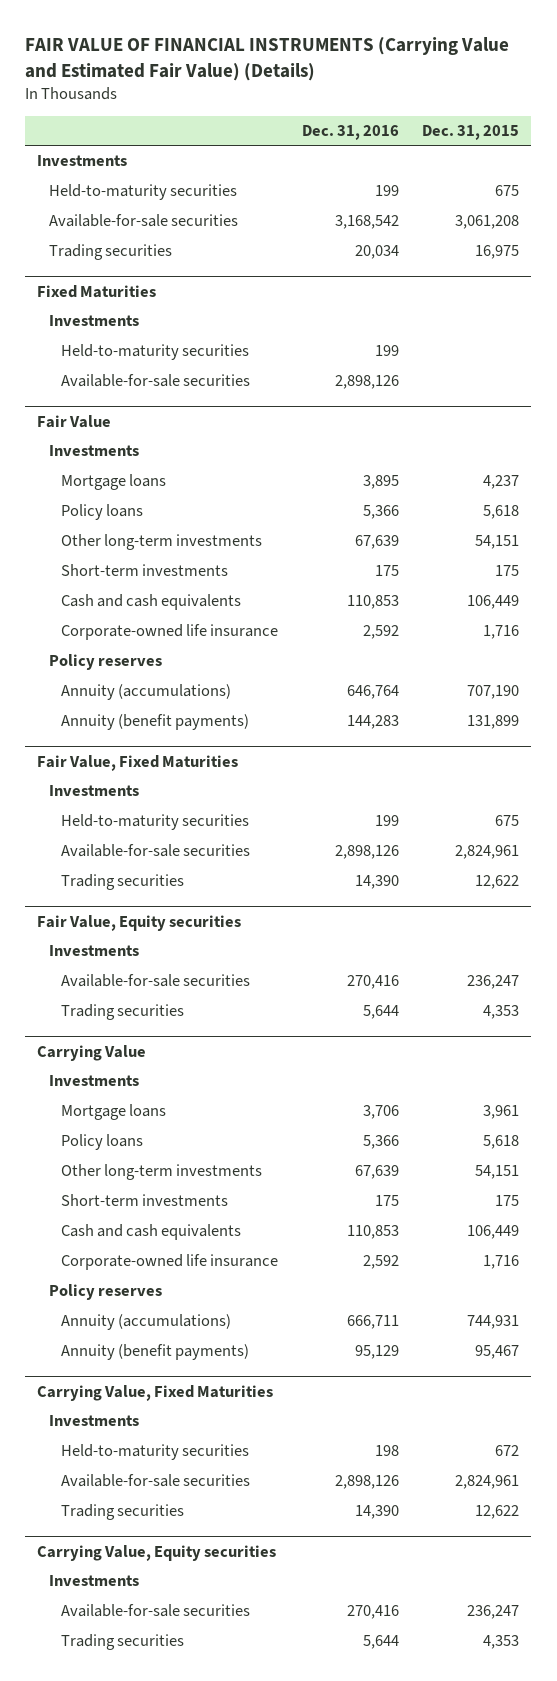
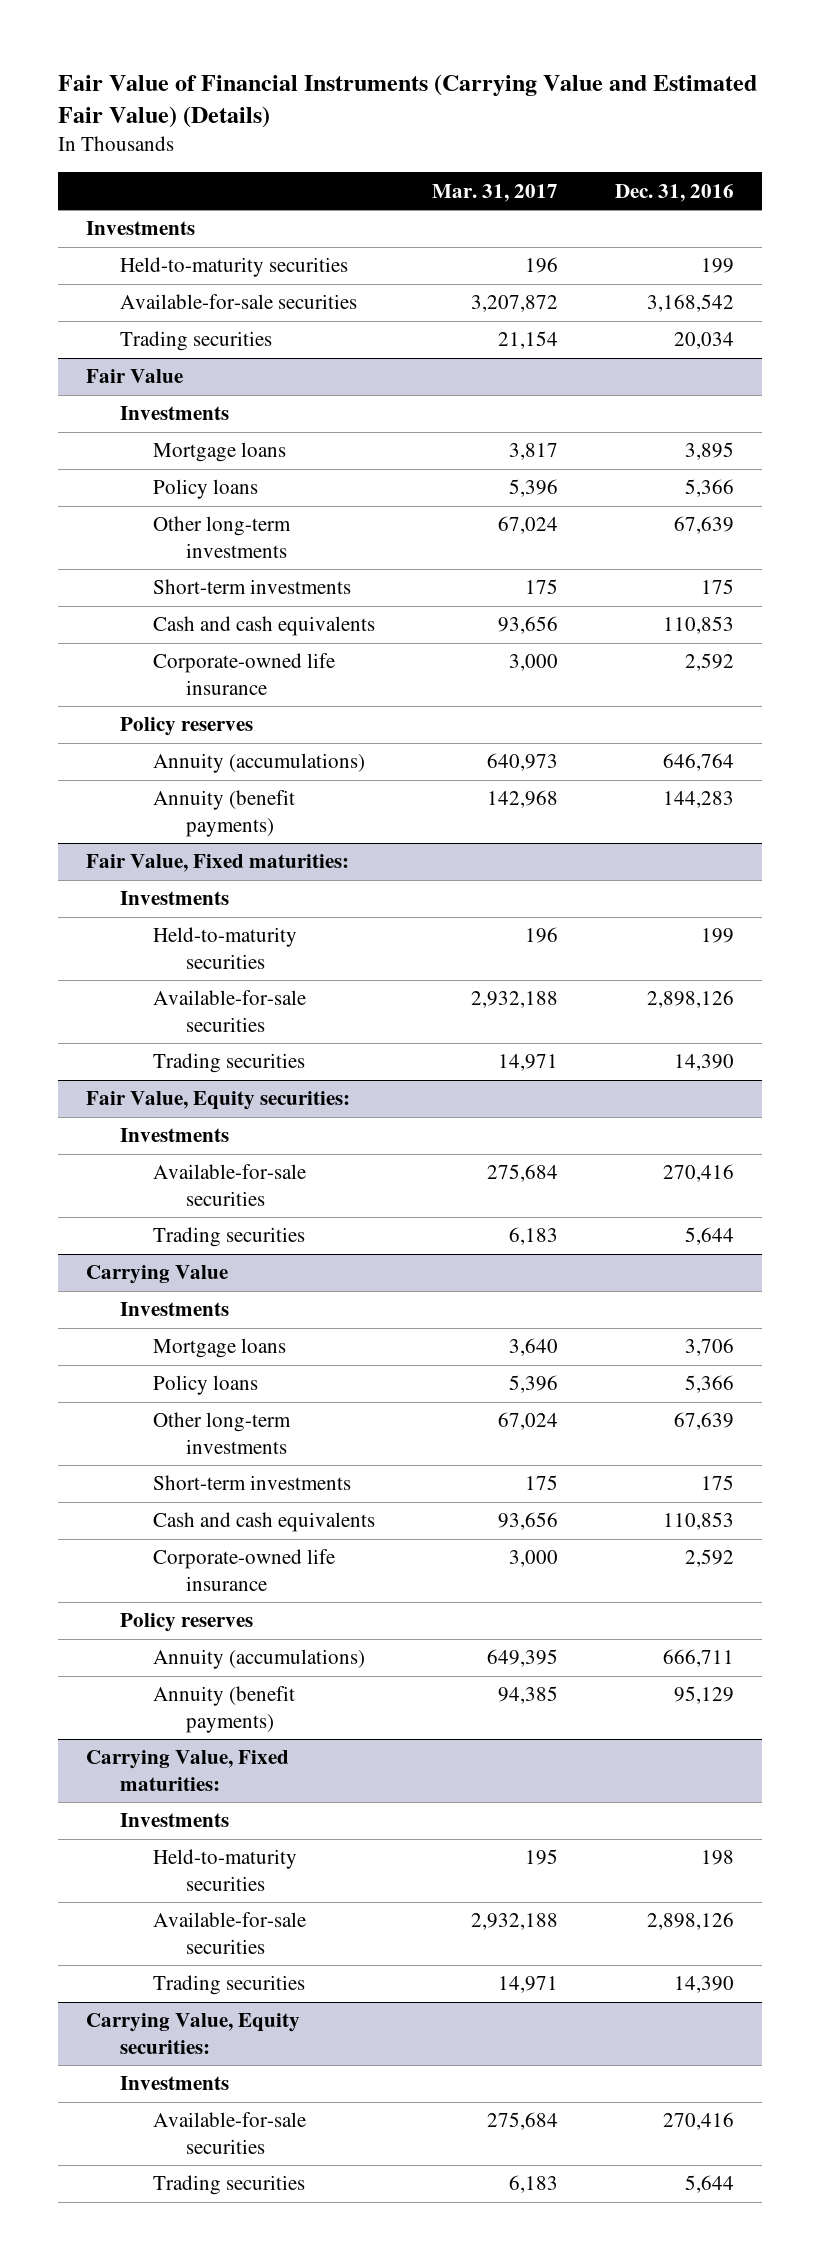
[25,37,510,81] FAIR VALUE OF FINANCIAL INSTRUMENTS (Carrying Value and Estimated Fair Value) (Details) -> [58,73,758,129] Fair Value of Financial Instruments (Carrying Value and Estimated Fair Value) (Details)
[422,125,520,141] Dec. 31, 2015 -> none
none -> [431,183,558,202] Mar. 31, 2017
[37,284,157,298] Fixed Maturities -> none
[49,315,140,327] Investments -> none
[61,344,250,361] Held-to-maturity securities -> none
[61,374,251,388] Available-for-sale securities -> none
[37,754,239,771] Fair Value, Fixed Maturities -> [86,854,350,873] Fair Value, Fixed maturities:
[37,914,242,931] Fair Value, Equity securities -> [86,1091,351,1111] Fair Value, Equity securities:
[37,1384,274,1401] Carrying Value, Fixed Maturities -> [86,1750,290,1791] Carrying Value, Fixed maturities:
[37,1544,277,1561] Carrying Value, Equity securities -> [86,2013,301,2054] Carrying Value, Equity securities:

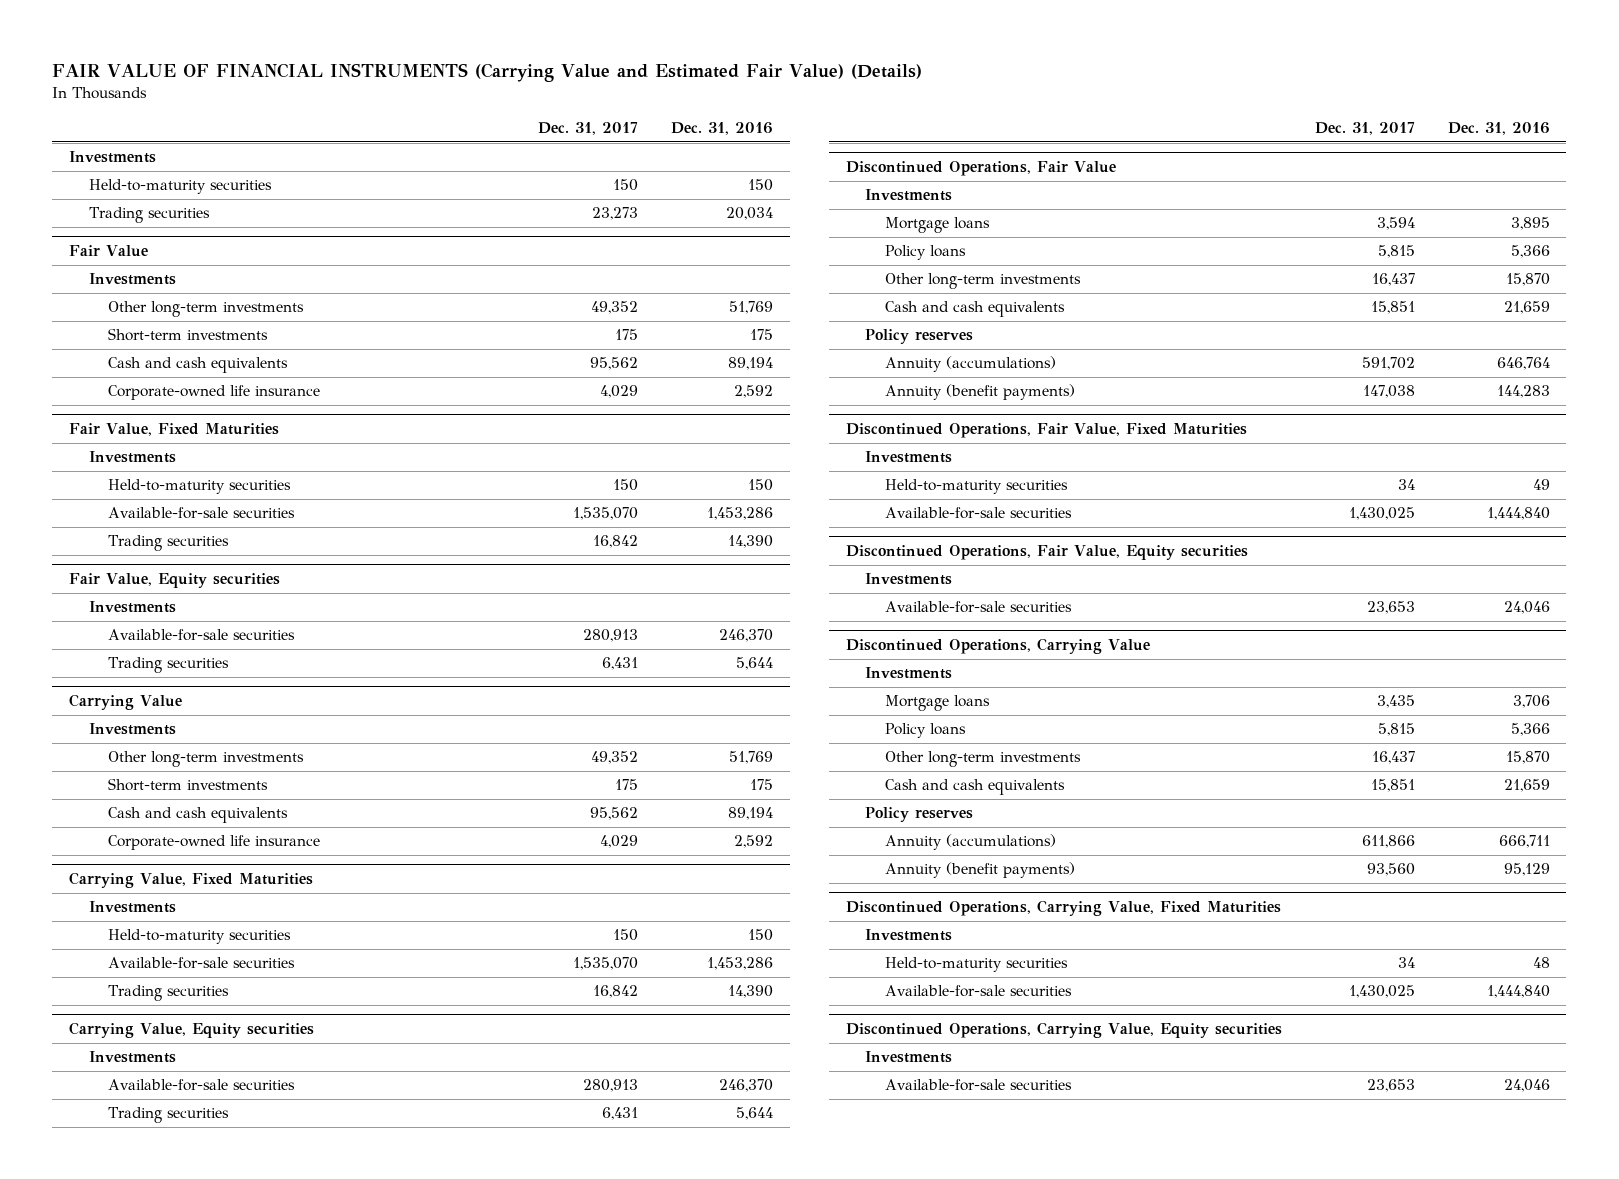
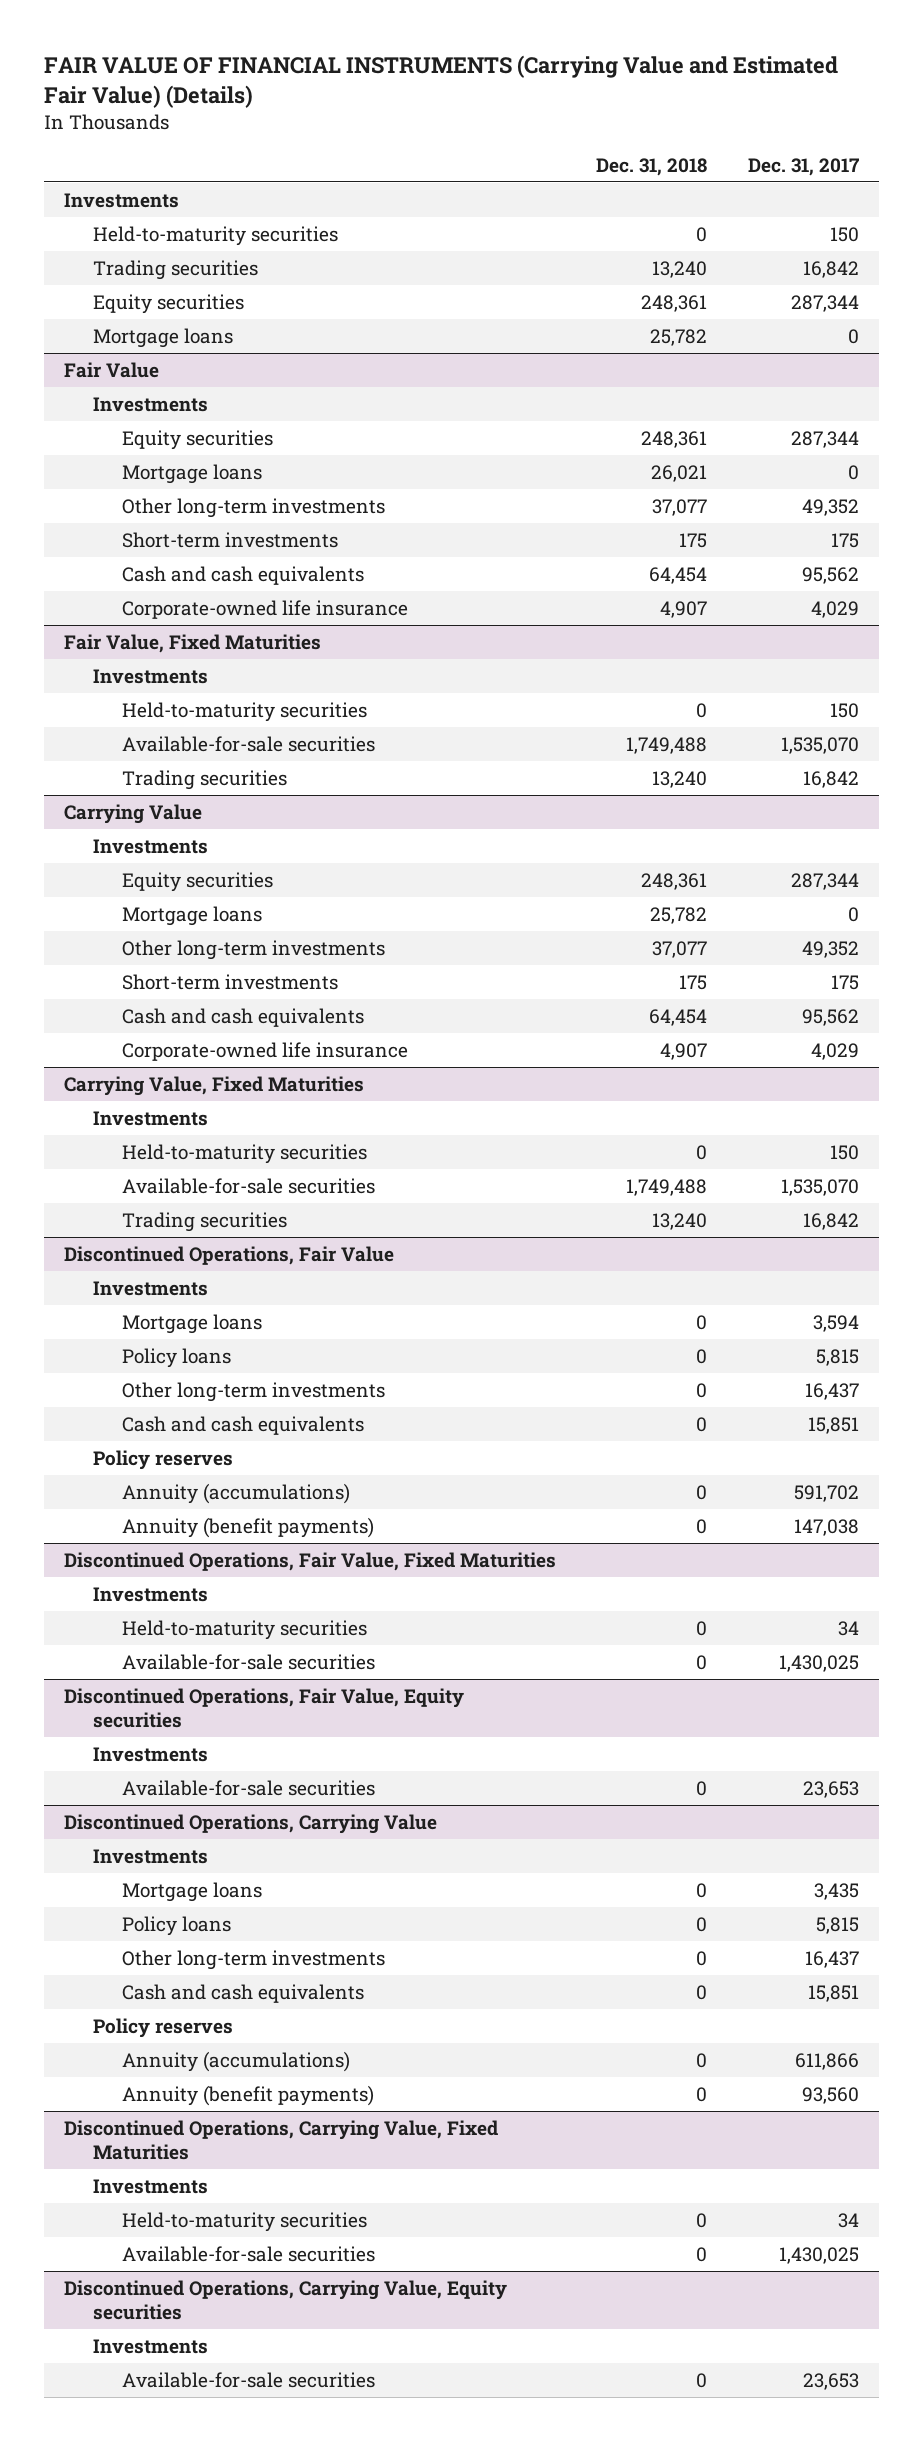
[671,122,774,136] Dec. 31, 2016 -> none
none -> [596,157,708,176] Dec. 31, 2018
[592,207,639,221] 23,273 -> [802,260,859,278] 16,842
none -> [92,293,244,314] Equity securities
none -> [92,327,233,348] Mortgage loans
none -> [121,429,273,450] Equity securities
none -> [121,463,262,484] Mortgage loans
[68,573,280,589] Fair Value, Equity securities -> none
[88,601,176,614] Investments -> none
[108,629,296,642] Available-for-sale securities -> none
[108,657,230,674] Trading securities -> none
none -> [121,871,273,892] Equity securities
none -> [121,905,262,926] Mortgage loans
[68,1022,314,1039] Carrying Value, Equity securities -> none
[88,1051,176,1064] Investments -> none
[108,1079,296,1092] Available-for-sale securities -> none
[108,1107,230,1124] Trading securities -> none

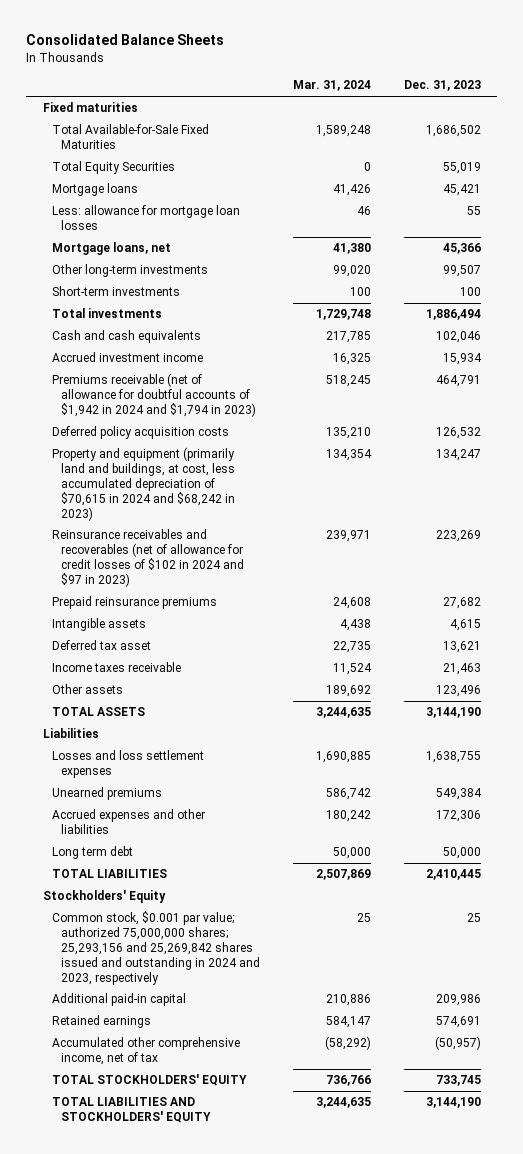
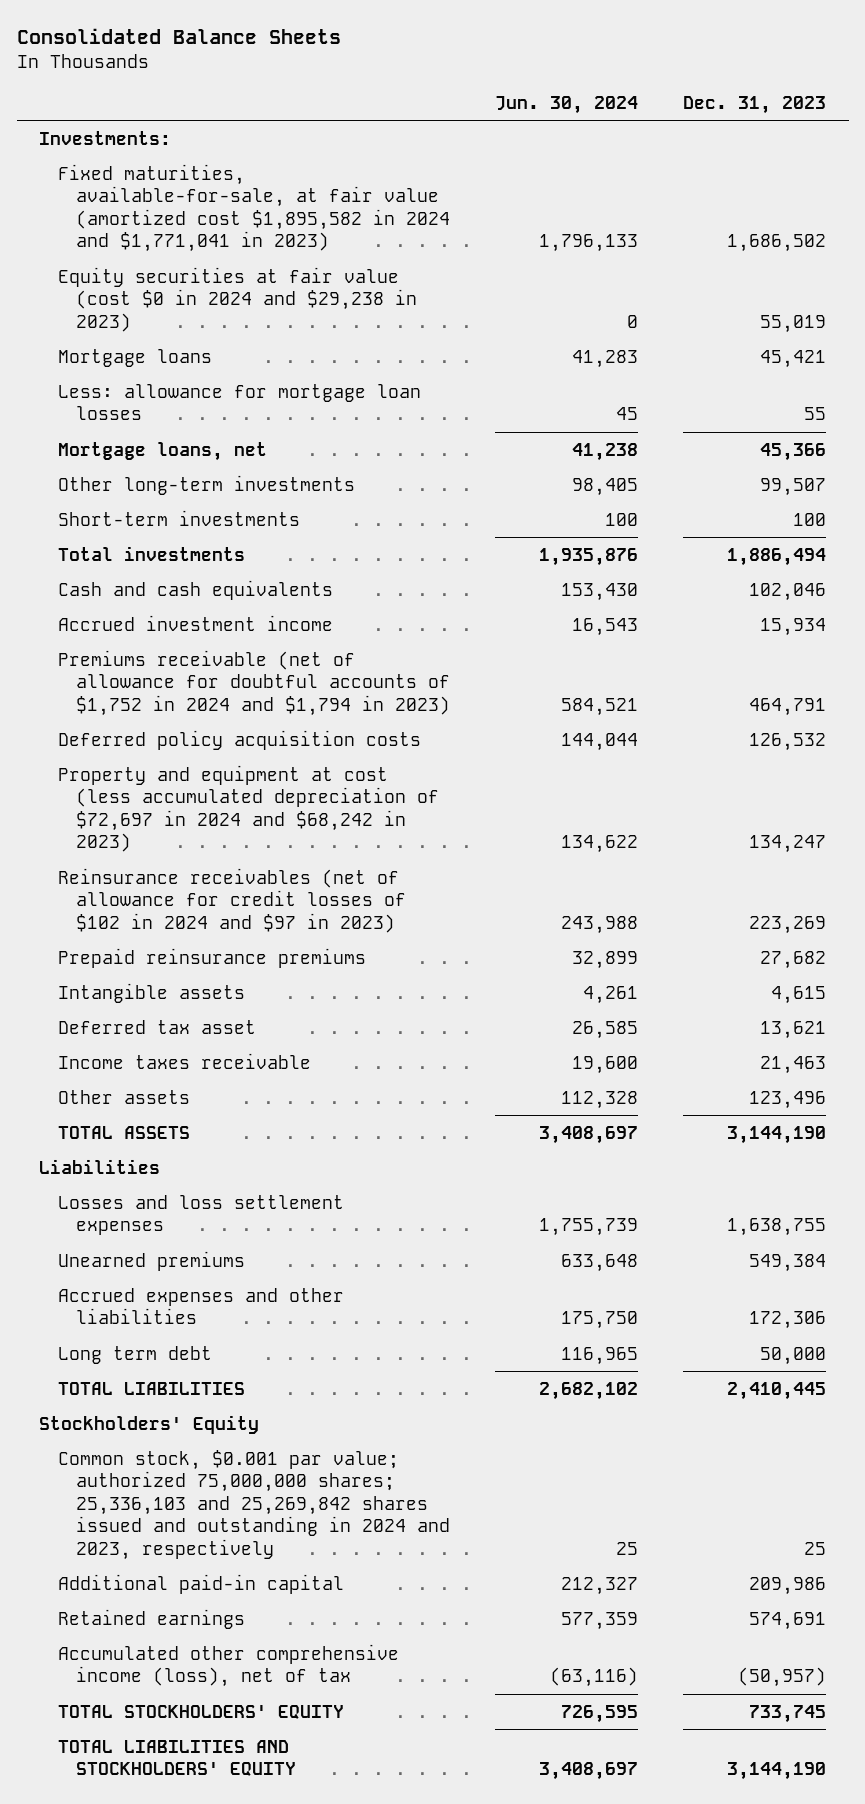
[292,80,371,92] Mar. 31, 2024 -> none
none -> [494,95,638,114] Jun. 30, 2024
[42,102,138,113] Fixed maturities -> none
none -> [39,130,172,145] Investments:
[51,124,209,150] Total Available-for-Sale Fixed Maturities -> [57,163,450,253] Fixed maturities, available-for-sale, at fair value (amortized cost $1,895,582 in 2024 and $1,771,041 in 2023)
[51,161,175,175] Total Equity Securities -> [57,266,417,332] Equity securities at fair value (cost $0 in 2024 and $29,238 in 2023)
[51,373,256,418] Premiums receivable (net of allowance for doubtful accounts of $1,942 in 2024 and $1,794 in 2023) -> [57,649,450,716] Premiums receivable (net of allowance for doubtful accounts of $1,752 in 2024 and $1,794 in 2023)
[51,447,235,521] Property and equipment (primarily land and buildings, at cost, less accumulated depreciation of $70,615 in 2024 and $68,242 in 2023) -> [57,764,439,853] Property and equipment at cost (less accumulated depreciation of $72,697 in 2024 and $68,242 in 2023)
[51,529,244,587] Reinsurance receivables and recoverables (net of allowance for credit losses of $102 in 2024 and $97 in 2023) -> [57,867,406,933] Reinsurance receivables (net of allowance for credit losses of $102 in 2024 and $97 in 2023)
[51,911,260,985] Common stock, $0.001 par value; authorized 75,000,000 shares; 25,293,156 and 25,269,842 shares issued and outstanding in 2024 and 2023, respectively -> [57,1449,450,1560] Common stock, $0.001 par value; authorized 75,000,000 shares; 25,336,103 and 25,269,842 shares issued and outstanding in 2024 and 2023, respectively
[51,1037,240,1066] Accumulated other comprehensive income, net of tax -> [57,1643,399,1688] Accumulated other comprehensive income (loss), net of tax

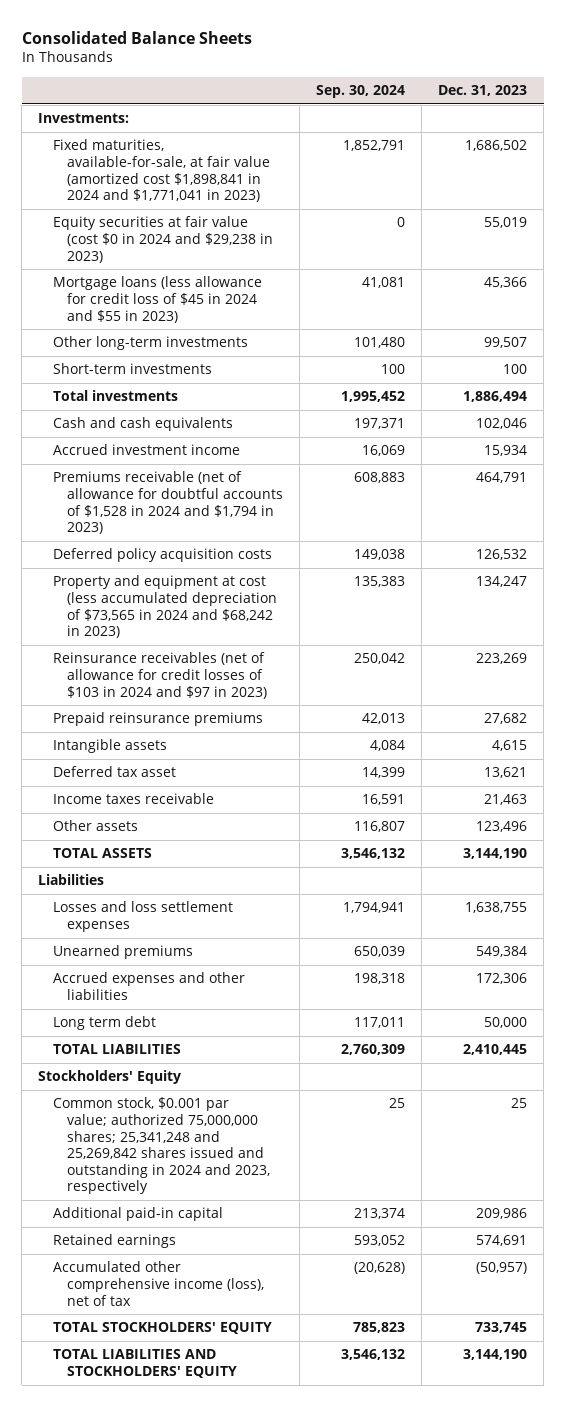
[494,95,638,114] Jun. 30, 2024 -> none
none -> [315,85,405,99] Sep. 30, 2024
[57,163,450,253] Fixed maturities, available-for-sale, at fair value (amortized cost $1,895,582 in 2024 and $1,771,041 in 2023) -> [52,139,270,203] Fixed maturities, available-for-sale, at fair value (amortized cost $1,898,841 in 2024 and $1,771,041 in 2023)
[57,348,212,367] Mortgage loans -> none
[57,383,421,421] Less: allowance for mortgage loan losses -> none
[57,441,267,461] Mortgage loans, net -> [52,276,262,323] Mortgage loans (less allowance for credit loss of $45 in 2024 and $55 in 2023)
[57,649,450,716] Premiums receivable (net of allowance for doubtful accounts of $1,752 in 2024 and $1,794 in 2023) -> [52,471,283,535] Premiums receivable (net of allowance for doubtful accounts of $1,528 in 2024 and $1,794 in 2023)
[57,764,439,853] Property and equipment at cost (less accumulated depreciation of $72,697 in 2024 and $68,242 in 2023) -> [52,575,277,639] Property and equipment at cost (less accumulated depreciation of $73,565 in 2024 and $68,242 in 2023)
[57,867,406,933] Reinsurance receivables (net of allowance for credit losses of $102 in 2024 and $97 in 2023) -> [52,652,267,699] Reinsurance receivables (net of allowance for credit losses of $103 in 2024 and $97 in 2023)
[57,1449,450,1560] Common stock, $0.001 par value; authorized 75,000,000 shares; 25,336,103 and 25,269,842 shares issued and outstanding in 2024 and 2023, respectively -> [52,1097,270,1195] Common stock, $0.001 par value; authorized 75,000,000 shares; 25,341,248 and 25,269,842 shares issued and outstanding in 2024 and 2023, respectively

